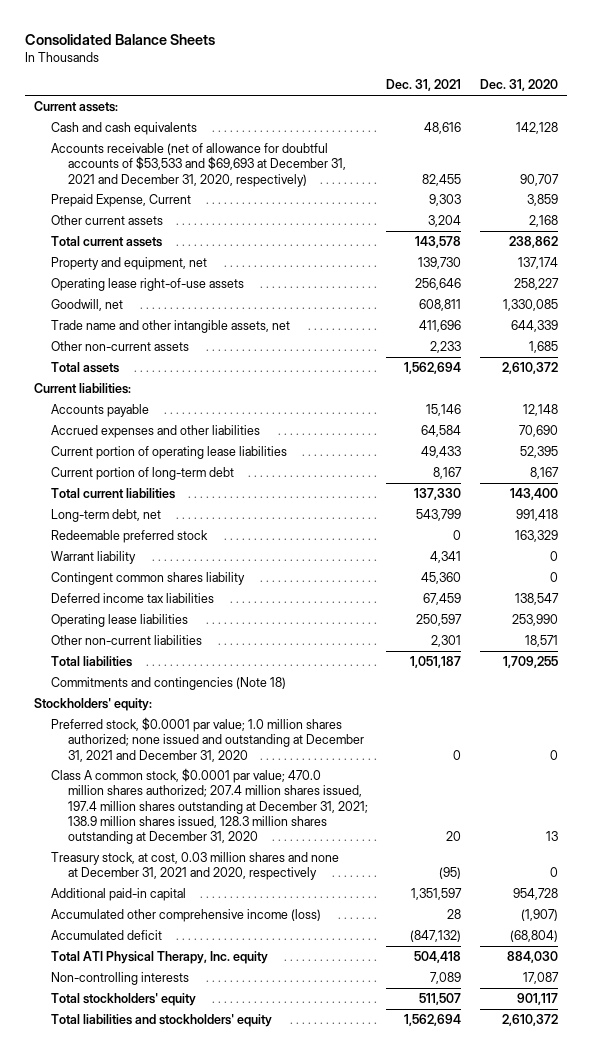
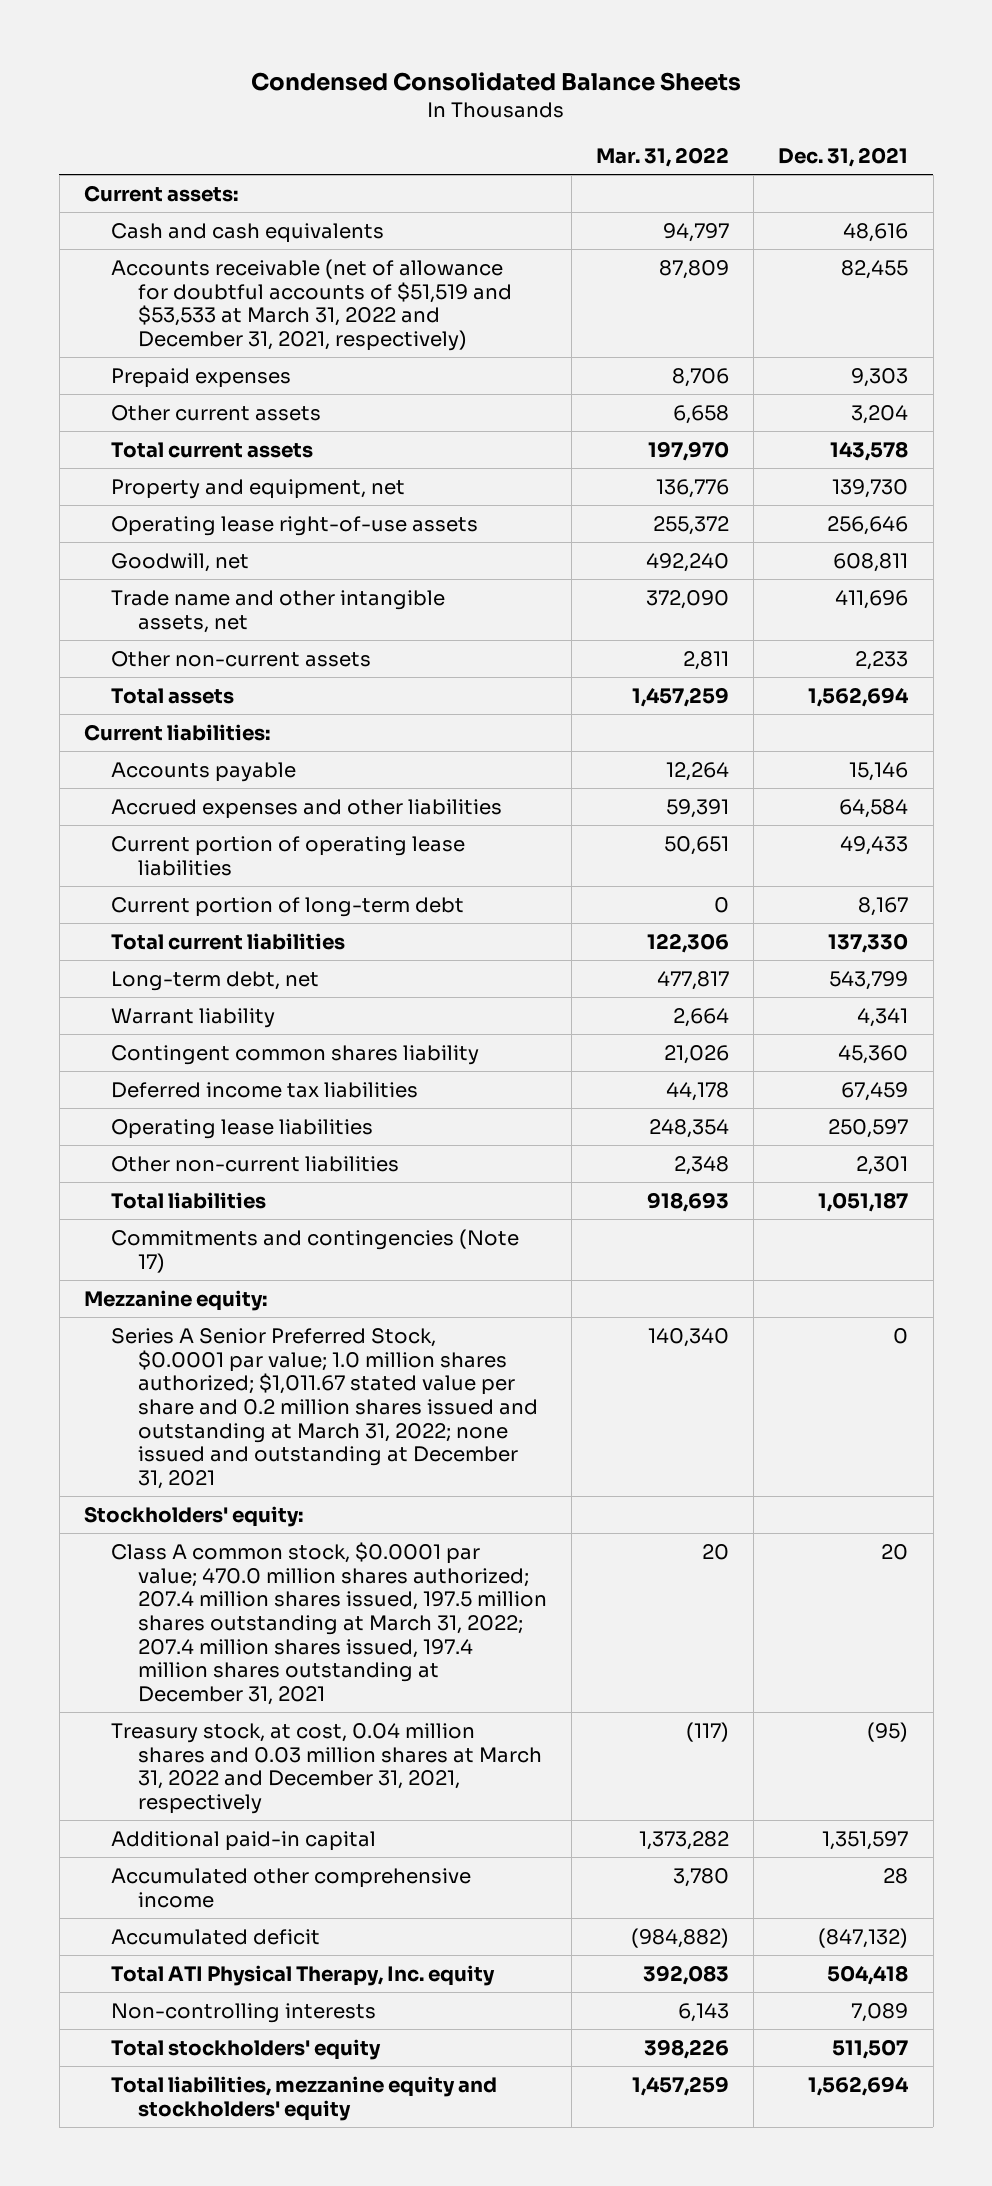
[25,33,216,45] Consolidated Balance Sheets -> [251,72,742,92] Condensed Consolidated Balance Sheets
[479,79,558,92] Dec. 31, 2020 -> none
none -> [595,146,729,167] Mar. 31, 2022
[51,143,347,187] Accounts receivable (net of allowance for doubtful accounts of $53,533 and $69,693 at December 31, 2021 and December 31, 2020, respectively) -> [110,258,512,351] Accounts receivable (net of allowance for doubtful accounts of $51,519 and $53,533 at March 31, 2022 and December 31, 2021, respectively)
[51,194,192,208] Prepaid Expense, Current -> [110,367,291,388] Prepaid expenses
[51,530,209,544] Redeemable preferred stock -> none
[51,677,287,691] Commitments and contingencies (Note 18) -> [110,1228,519,1273] Commitments and contingencies (Note 17)
none -> [83,1289,267,1311] Mezzanine equity:
none -> [110,1327,538,1490] Series A Senior Preferred Stock, $0.0001 par value; 1.0 million shares authorized; $1,011.67 stated value per share and 0.2 million shares issued and outstanding at March 31, 2022; none issued and outstanding at December 31, 2021
[51,717,365,762] Preferred stock, $0.0001 par value; 1.0 million shares authorized; none issued and outstanding at December 31, 2021 and December 31, 2020 -> none
[51,768,369,844] Class A common stock, $0.0001 par value; 470.0 million shares authorized; 207.4 million shares issued, 197.4 million shares outstanding at December 31, 2021; 138.9 million shares issued, 128.3 million shares outstanding at December 31, 2020 -> [110,1541,547,1706] Class A common stock, $0.0001 par value; 470.0 million shares authorized; 207.4 million shares issued, 197.5 million shares outstanding at March 31, 2022; 207.4 million shares issued, 197.4 million shares outstanding at December 31, 2021
[51,852,340,881] Treasury stock, at cost, 0.03 million shares and none at December 31, 2021 and 2020, respectively -> [110,1722,542,1814] Treasury stock, at cost, 0.04 million shares and 0.03 million shares at March 31, 2022 and December 31, 2021, respectively
[51,909,322,923] Accumulated other comprehensive income (loss) -> [110,1867,471,1908] Accumulated other comprehensive income
[51,1014,273,1028] Total liabilities and stockholders' equity -> [110,2075,497,2121] Total liabilities, mezzanine equity and stockholders' equity

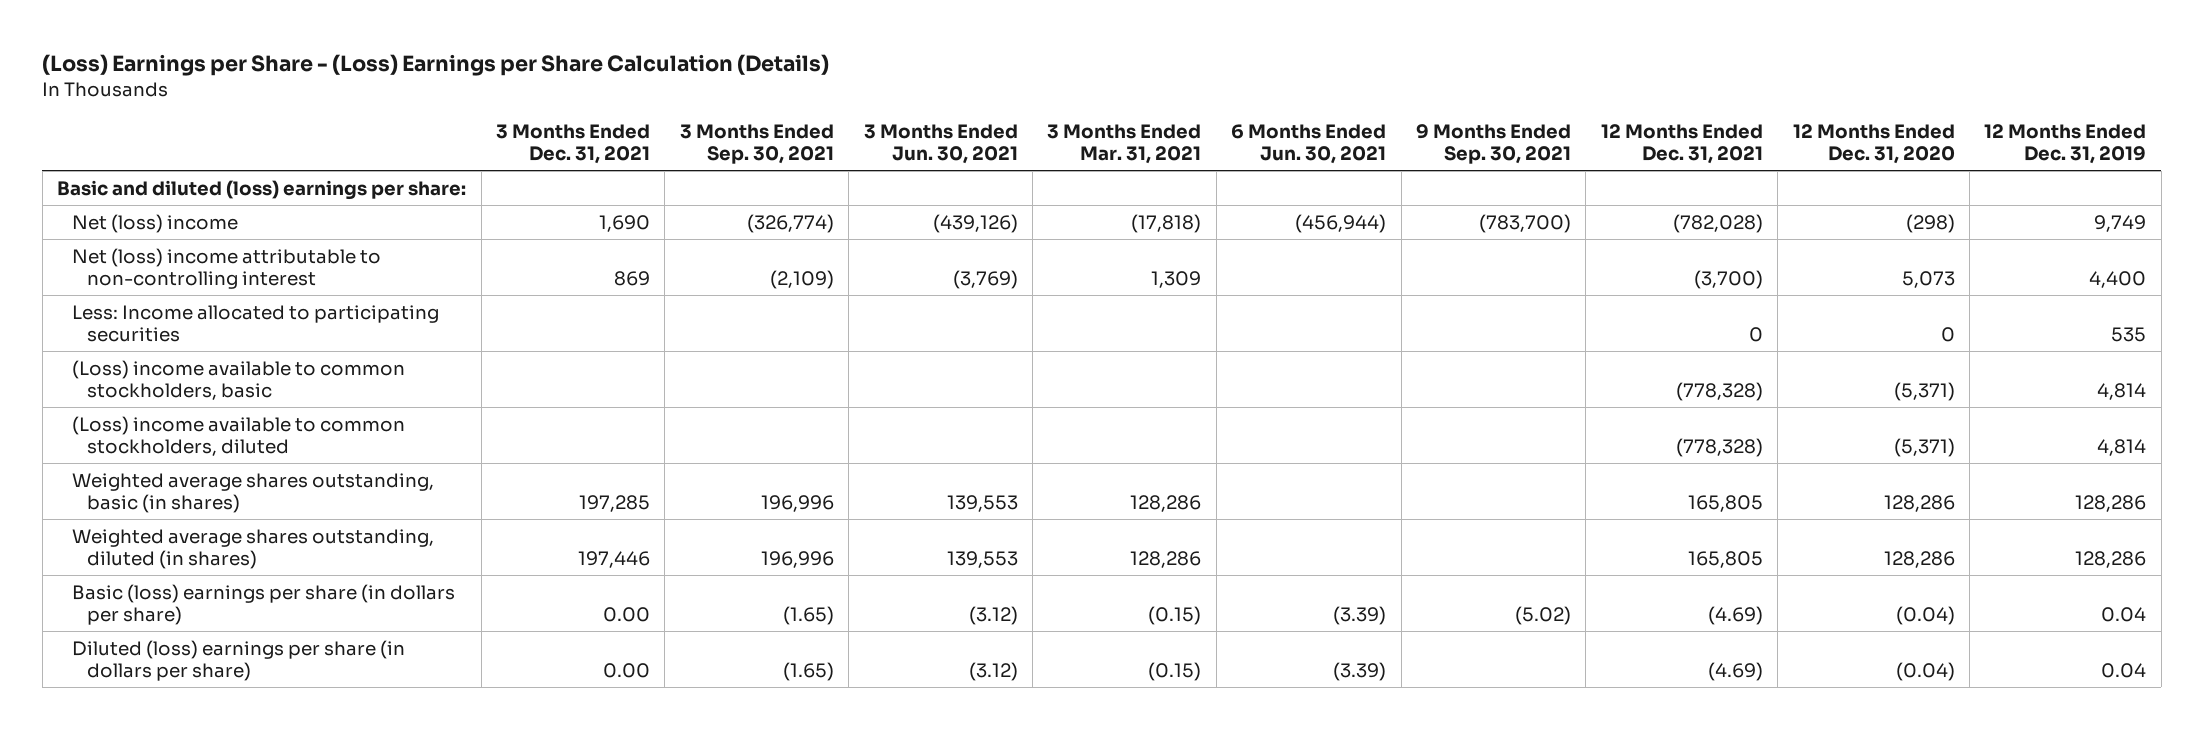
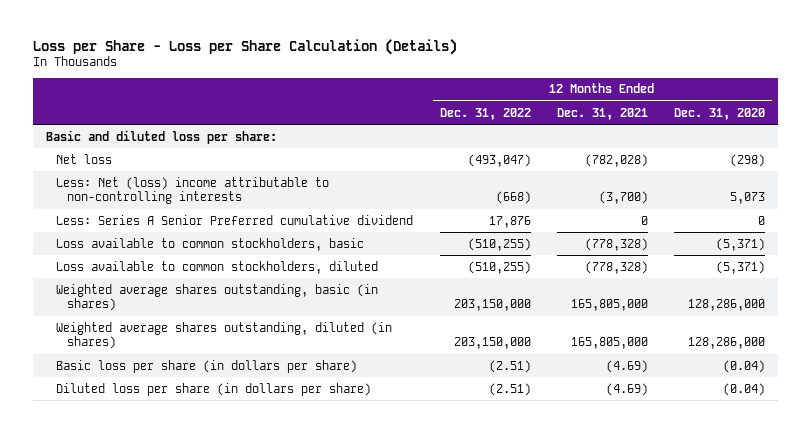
[42,53,830,76] (Loss) Earnings per Share - (Loss) Earnings per Share Calculation (Details) -> [32,38,457,55] Loss per Share - Loss per Share Calculation (Details)
[495,123,650,165] 3 Months Ended Dec. 31, 2021 -> none
[679,123,834,165] 3 Months Ended Sep. 30, 2021 -> none
[863,123,1018,165] 3 Months Ended Jun. 30, 2021 -> none
[1047,123,1202,165] 3 Months Ended Mar. 31, 2021 -> none
[1231,123,1387,165] 6 Months Ended Jun. 30, 2021 -> none
[1415,123,1571,165] 9 Months Ended Sep. 30, 2021 -> none
[1984,123,2147,165] 12 Months Ended Dec. 31, 2019 -> none
none -> [439,107,531,120] Dec. 31, 2022
[71,304,439,342] Less: Income allocated to participating securities -> none
[57,179,467,200] Basic and diluted (loss) earnings per share: -> [45,129,277,144] Basic and diluted loss per share:
[71,213,238,233] Net (loss) income -> [56,153,113,164] Net loss
[71,247,381,289] Net (loss) income attributable to non-controlling interest -> [56,176,330,205] Less: Net (loss) income attributable to non-controlling interests
none -> [56,214,414,225] Less: Series A Senior Preferred cumulative dividend
[71,359,405,400] (Loss) income available to common stockholders, basic -> [56,237,365,251] Loss available to common stockholders, basic
[71,415,405,456] (Loss) income available to common stockholders, diluted -> [56,260,379,274] Loss available to common stockholders, diluted
[1687,494,1763,512] 165,805 -> [570,299,648,312] 165,805,000
[1883,494,1955,512] 128,286 -> [688,299,766,312] 128,286,000
[1687,550,1763,568] 165,805 -> [570,337,648,350] 165,805,000
[1883,550,1955,568] 128,286 -> [688,337,766,350] 128,286,000
[71,583,455,625] Basic (loss) earnings per share (in dollars per share) -> [56,359,358,373] Basic loss per share (in dollars per share)
[71,639,405,681] Diluted (loss) earnings per share (in dollars per share) -> [56,382,372,396] Diluted loss per share (in dollars per share)

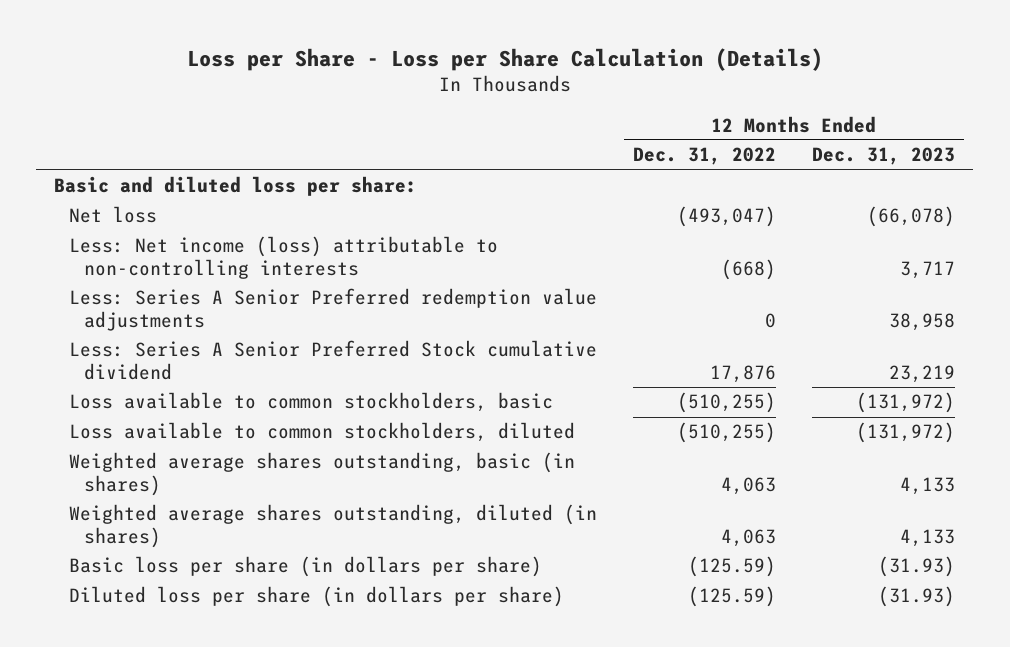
[556,107,648,120] Dec. 31, 2021 -> none
[674,107,766,120] Dec. 31, 2020 -> none
none -> [812,147,956,166] Dec. 31, 2023
[56,176,330,205] Less: Net (loss) income attributable to non-controlling interests -> [69,236,499,279] Less: Net income (loss) attributable to non-controlling interests
none -> [69,288,598,331] Less: Series A Senior Preferred redemption value adjustments
[56,214,414,225] Less: Series A Senior Preferred cumulative dividend -> [69,340,598,380] Less: Series A Senior Preferred Stock cumulative dividend
[453,299,531,312] 203,150,000 -> [721,476,777,495] 4,063
[453,337,531,350] 203,150,000 -> [721,528,777,547] 4,063
[488,359,531,373] (2.51) -> [688,556,777,578] (125.59)
[488,382,531,396] (2.51) -> [688,586,777,608] (125.59)

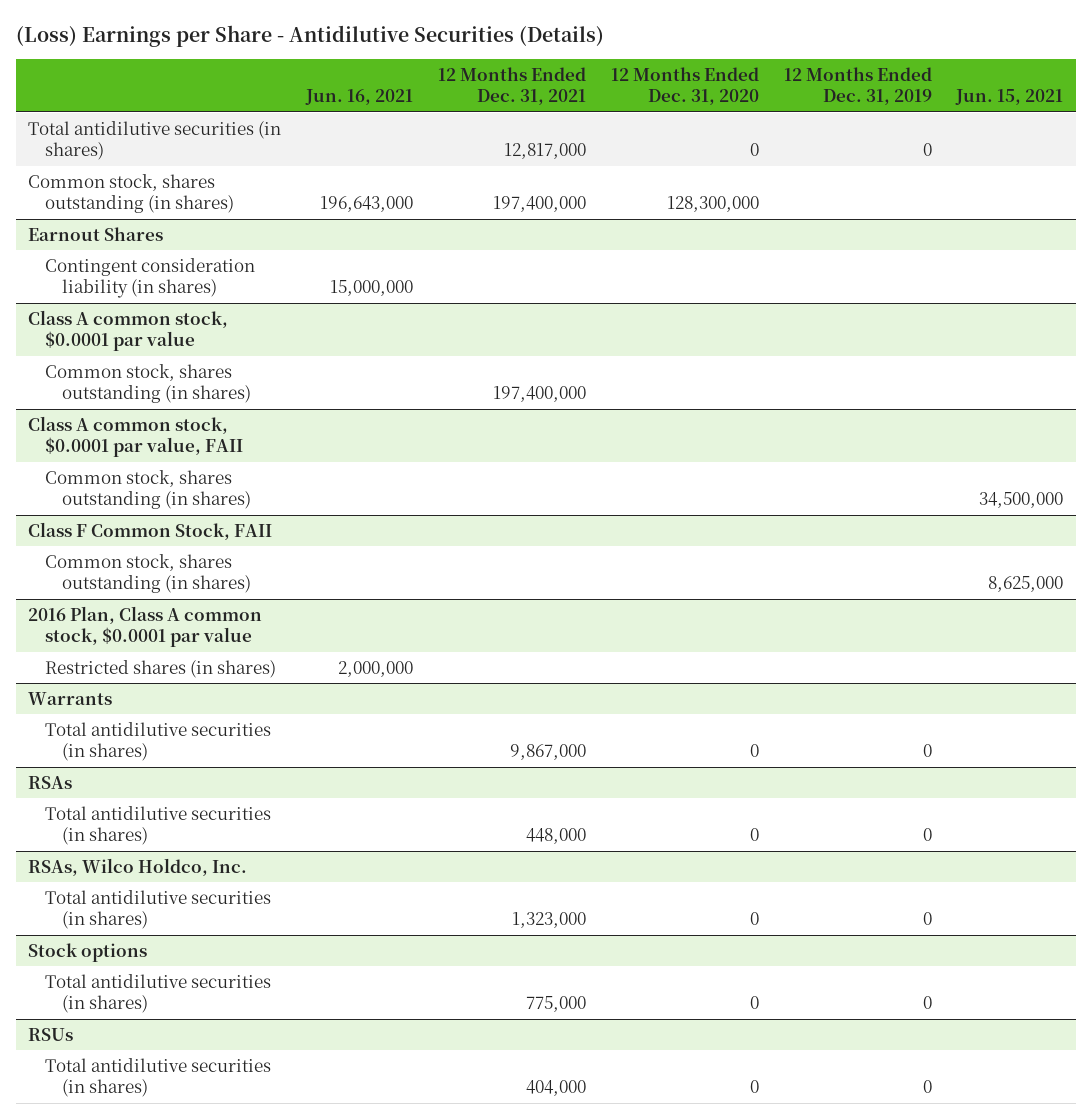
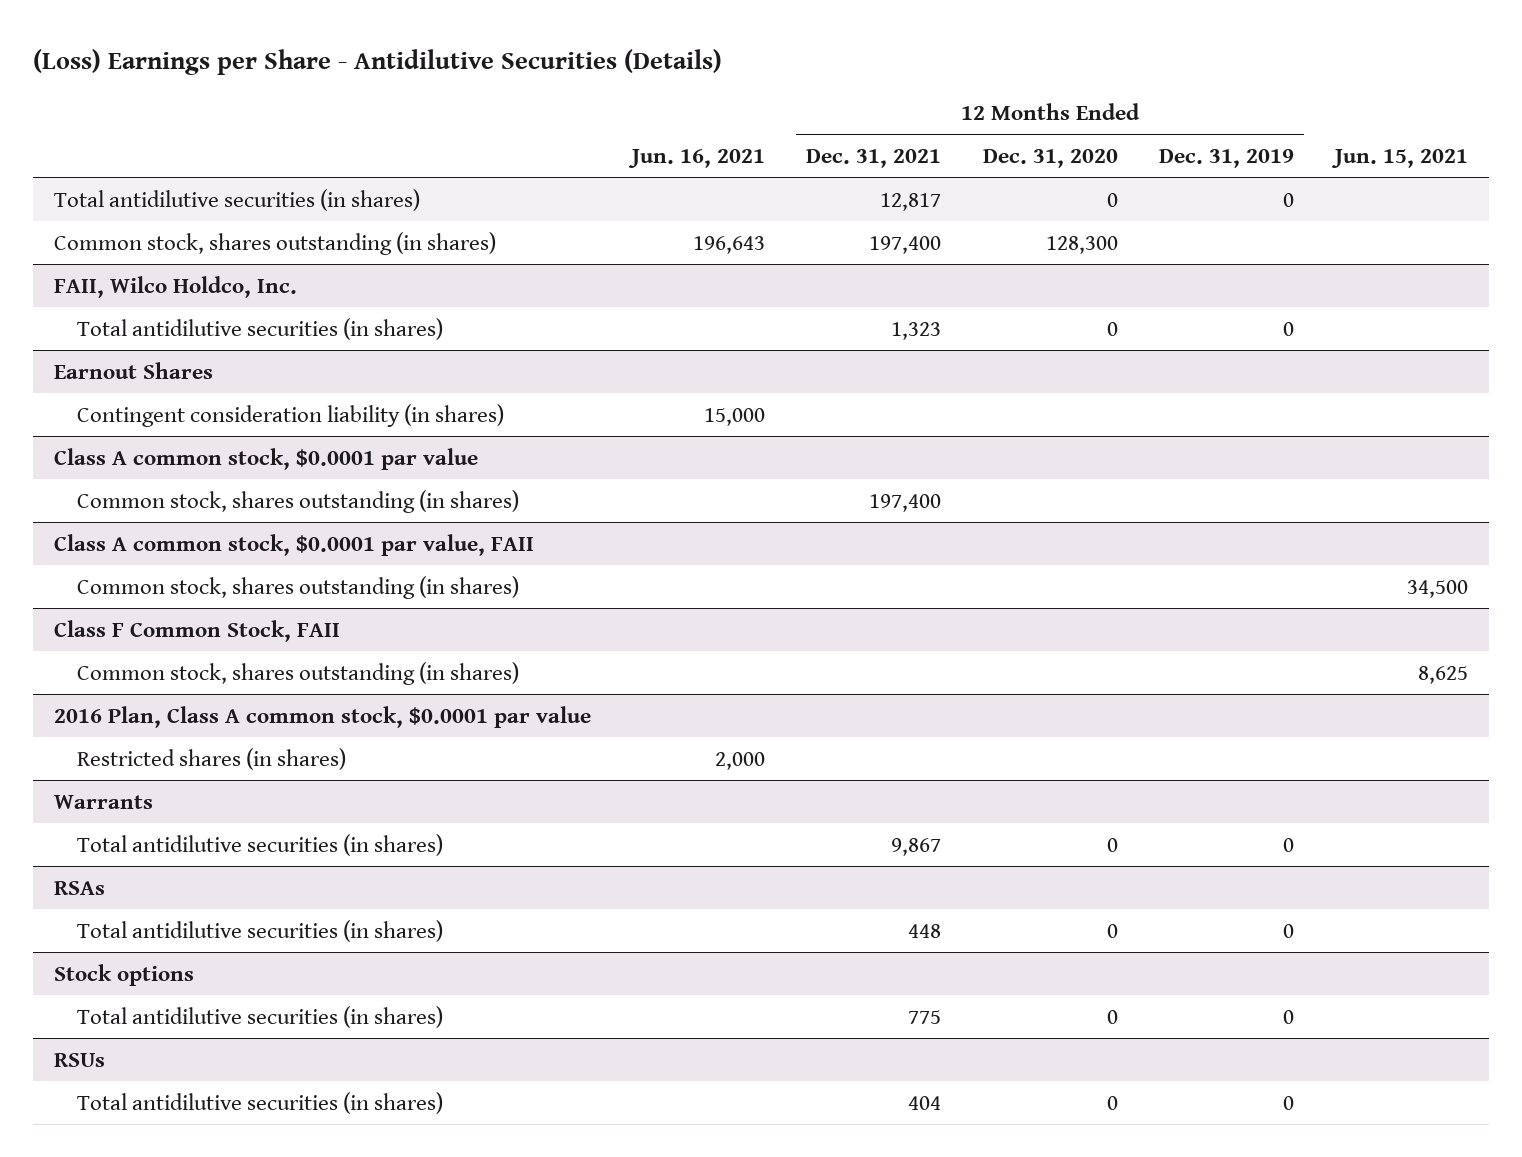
[504,142,587,159] 12,817,000 -> [880,192,942,211] 12,817
[320,195,414,212] 196,643,000 -> [693,235,766,254] 196,643
[493,195,587,212] 197,400,000 -> [869,235,942,254] 197,400
[666,195,759,212] 128,300,000 -> [1045,235,1118,254] 128,300
none -> [54,275,298,298] FAII, Wilco Holdco, Inc.
none -> [76,317,443,340] Total antidilutive securities (in shares)
[330,279,414,296] 15,000,000 -> [704,407,766,426] 15,000
[493,385,587,402] 197,400,000 -> [869,493,942,512] 197,400
[979,491,1064,508] 34,500,000 -> [1407,579,1469,598] 34,500
[988,575,1064,592] 8,625,000 -> [1418,665,1469,684] 8,625
[338,660,414,677] 2,000,000 -> [715,751,766,770] 2,000
[510,743,587,760] 9,867,000 -> [891,837,942,856] 9,867
[28,857,248,876] RSAs, Wilco Holdco, Inc. -> none
[45,889,272,929] Total antidilutive securities (in shares) -> none
[526,827,587,844] 448,000 -> [908,923,942,938] 448
[526,995,587,1012] 775,000 -> [908,1009,942,1024] 775
[526,1079,587,1096] 404,000 -> [908,1095,942,1110] 404

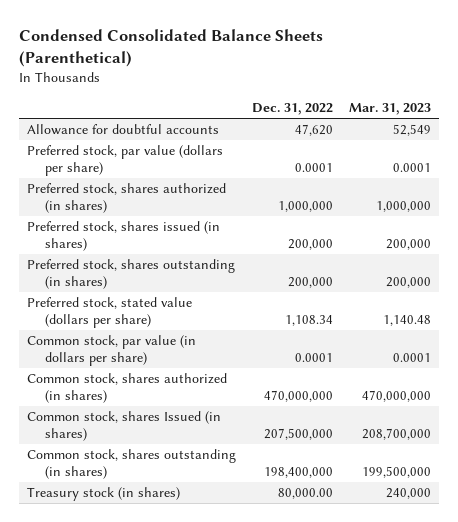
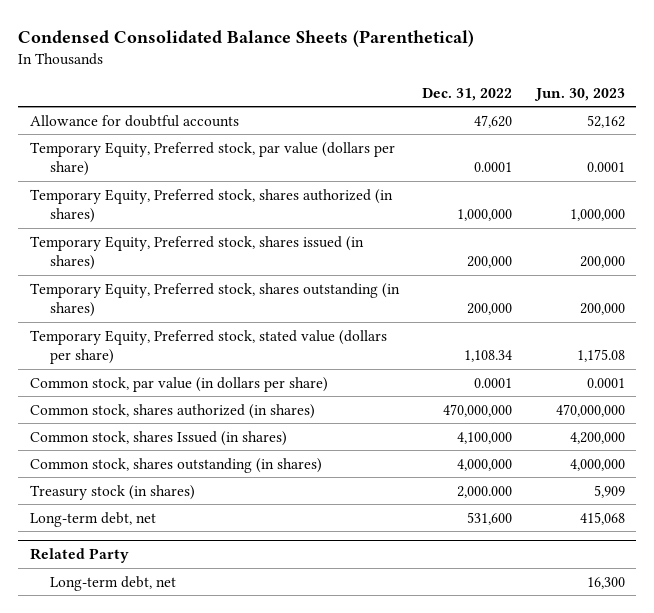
[348,102,431,115] Mar. 31, 2023 -> none
none -> [533,87,625,101] Jun. 30, 2023
[27,145,224,176] Preferred stock, par value (dollars per share) -> [29,141,395,177] Temporary Equity, Preferred stock, par value (dollars per share)
[27,183,227,213] Preferred stock, shares authorized (in shares) -> [29,188,393,224] Temporary Equity, Preferred stock, shares authorized (in shares)
[27,221,221,251] Preferred stock, shares issued (in shares) -> [29,235,364,271] Temporary Equity, Preferred stock, shares issued (in shares)
[27,259,236,289] Preferred stock, shares outstanding (in shares) -> [29,282,400,318] Temporary Equity, Preferred stock, shares outstanding (in shares)
[27,297,193,328] Preferred stock, stated value (dollars per share) -> [29,329,387,365] Temporary Equity, Preferred stock, stated value (dollars per share)
[264,427,334,440] 207,500,000 -> [457,431,513,444] 4,100,000
[264,466,334,478] 198,400,000 -> [457,458,513,471] 4,000,000
[278,488,334,500] 80,000.00 -> [457,485,513,498] 2,000.000
none -> [29,511,156,527] Long-term debt, net
none -> [29,548,129,564] Related Party
none -> [50,575,177,591] Long-term debt, net

